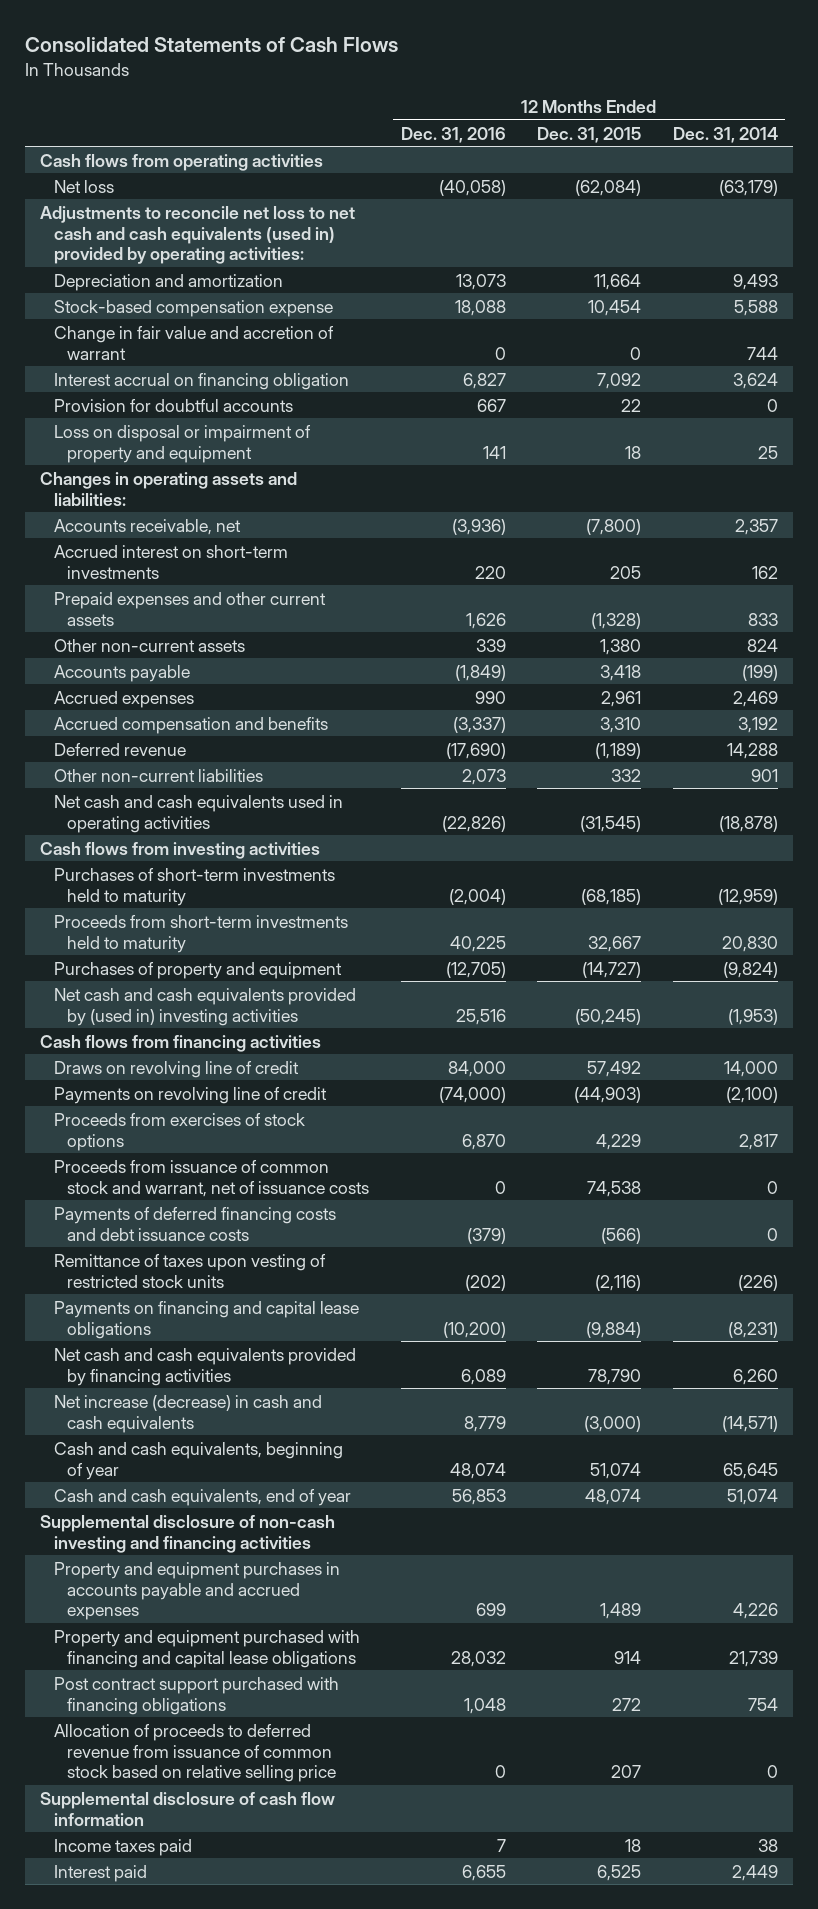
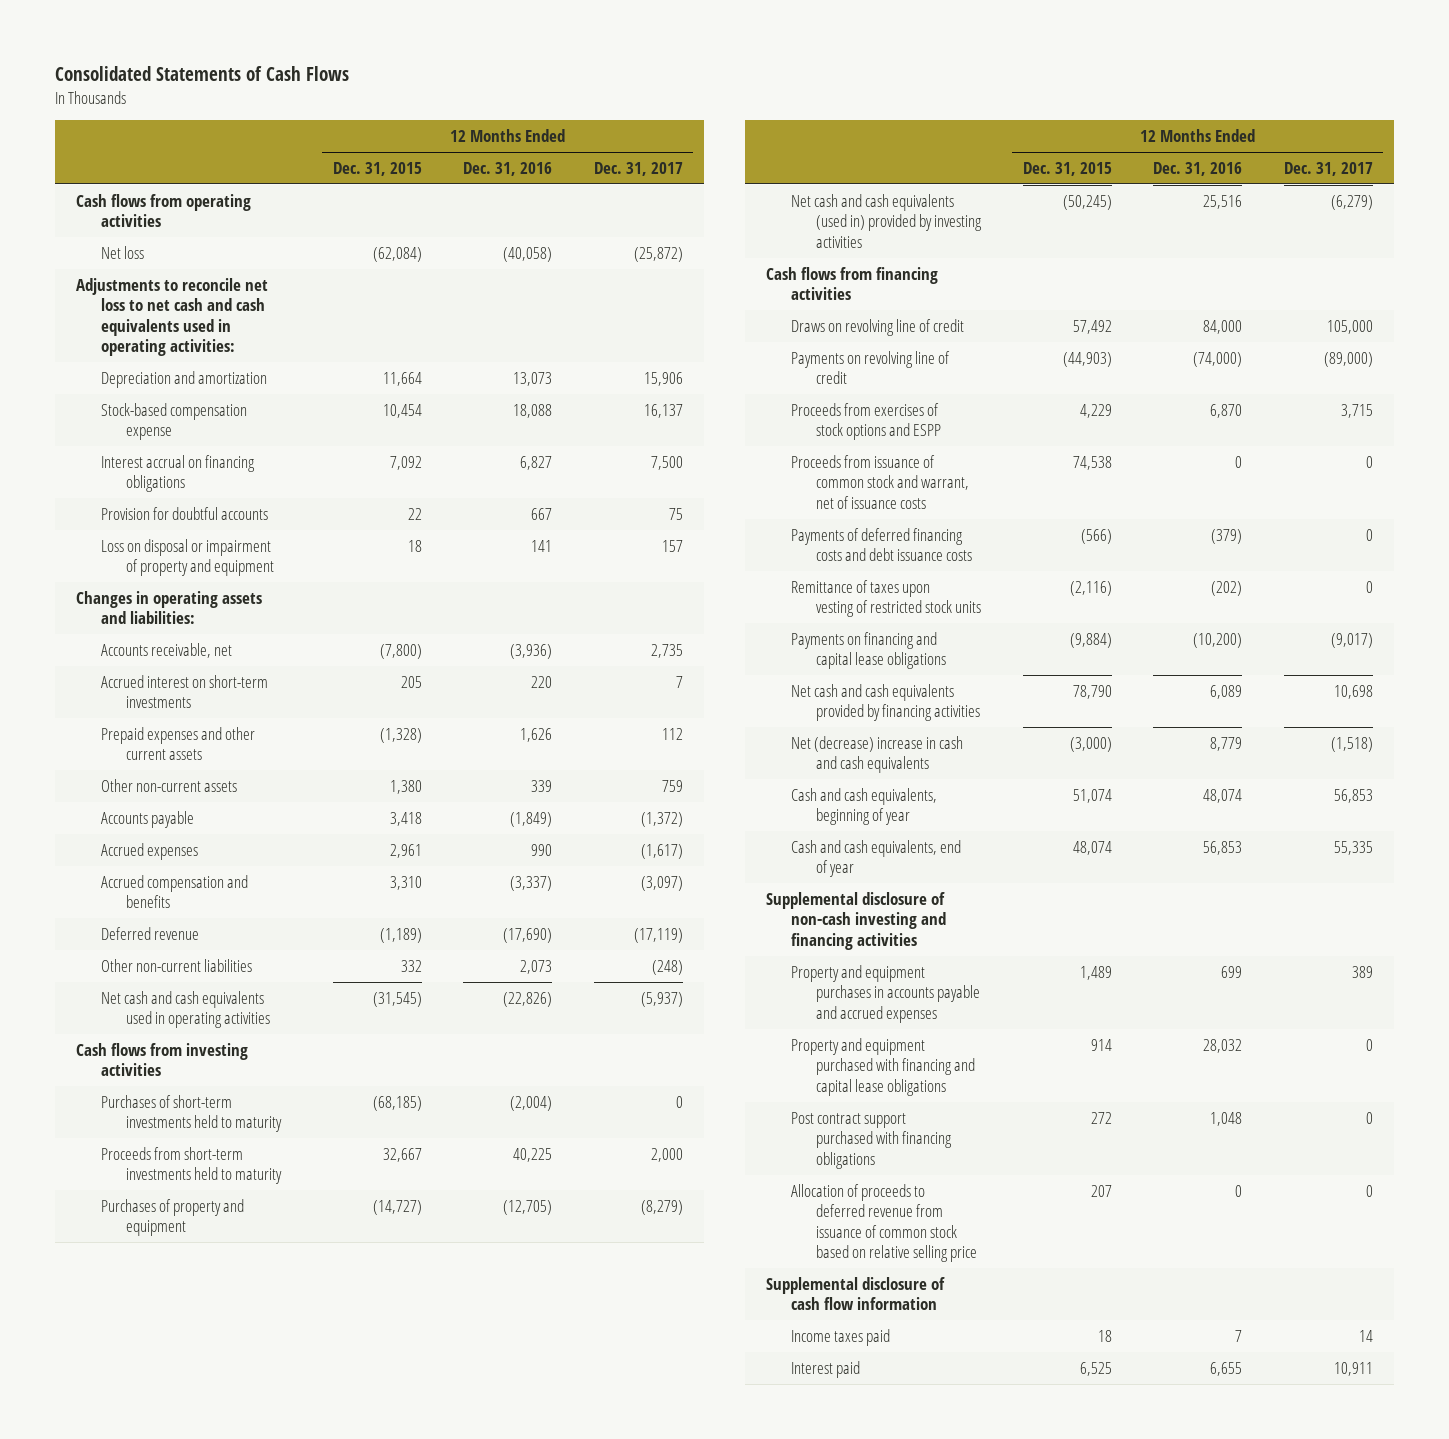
[672,126,778,143] Dec. 31, 2014 -> none
none -> [593,161,683,176] Dec. 31, 2017
[40,205,356,265] Adjustments to reconcile net loss to net cash and cash equivalents (used in) provided by operating activities: -> [76,277,269,357] Adjustments to reconcile net loss to net cash and cash equivalents used in operating activities:
[53,325,334,360] Change in fair value and accretion of warrant -> none
[53,372,349,390] Interest accrual on financing obligation -> [101,454,256,493] Interest accrual on financing obligations
[53,987,356,1026] Net cash and cash equivalents provided by (used in) investing activities -> [791,193,983,248] Net cash and cash equivalents (used in) provided by investing activities
[53,1112,305,1151] Proceeds from exercises of stock options -> [791,402,942,441] Proceeds from exercises of stock options and ESPP
[53,1394,322,1433] Net increase (decrease) in cash and cash equivalents -> [791,735,964,774] Net (decrease) increase in cash and cash equivalents

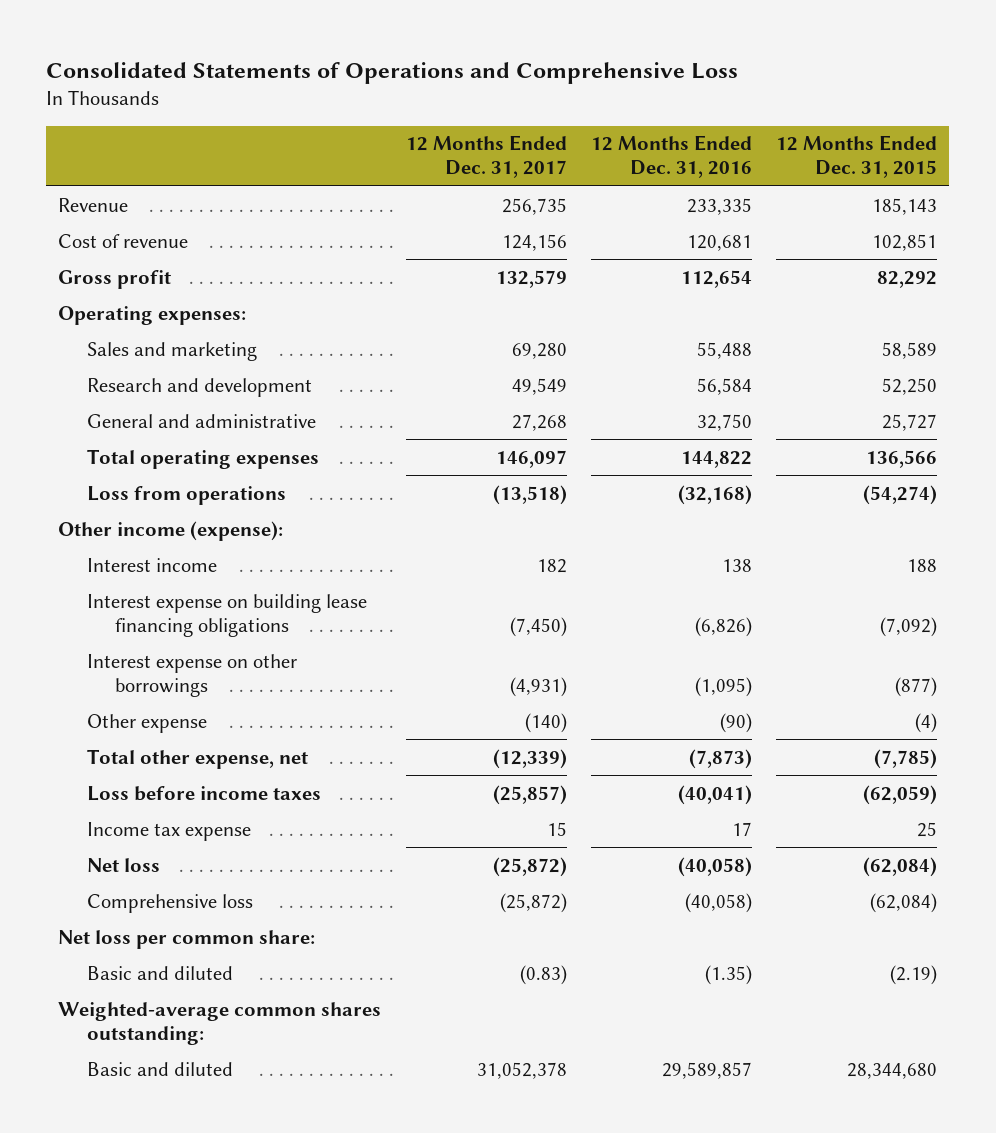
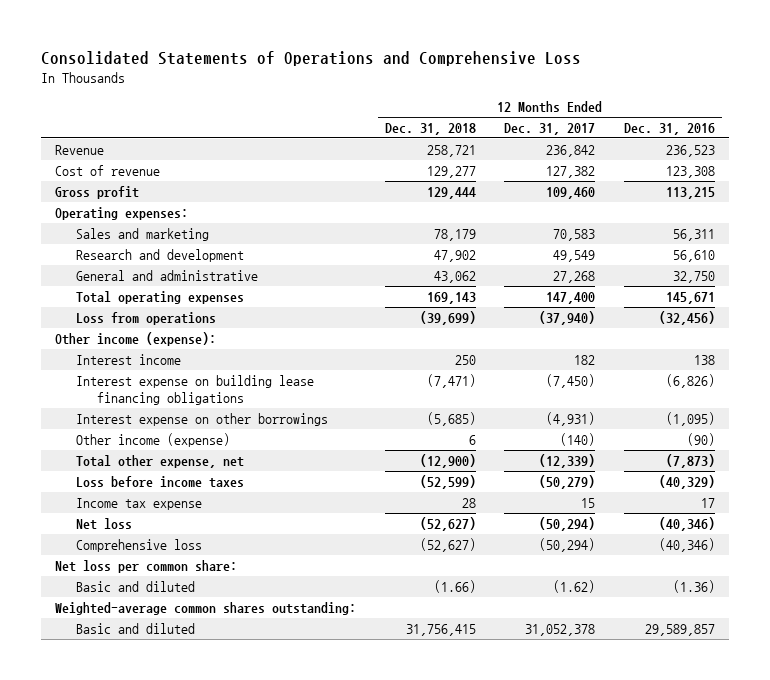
[776,135,938,179] 12 Months Ended Dec. 31, 2015 -> none
none -> [384,123,476,136] Dec. 31, 2018
[501,197,567,215] 256,735 -> [546,144,596,157] 236,842
[686,197,752,215] 233,335 -> [665,144,715,157] 236,523
[501,233,567,251] 124,156 -> [546,165,596,178] 127,382
[686,234,752,251] 120,681 -> [665,165,715,178] 123,308
[495,269,567,288] 132,579 -> [546,186,596,199] 109,460
[680,269,752,288] 112,654 -> [665,186,715,199] 113,215
[511,342,567,359] 69,280 -> [553,228,596,241] 70,583
[696,341,752,359] 55,488 -> [672,228,715,241] 56,311
[696,377,752,395] 56,584 -> [672,249,715,262] 56,610
[495,449,567,468] 146,097 -> [546,291,596,304] 147,400
[680,450,752,468] 144,822 -> [665,291,715,304] 145,671
[492,484,567,505] (13,518) -> [539,310,596,325] (37,940)
[677,484,752,505] (32,168) -> [658,310,715,325] (32,456)
[86,713,207,733] Other expense -> [76,432,231,447] Other income (expense)
[492,784,567,805] (25,857) -> [539,474,596,489] (50,279)
[677,784,752,805] (40,041) -> [658,474,715,489] (40,329)
[492,856,567,877] (25,872) -> [539,516,596,531] (50,294)
[677,856,752,877] (40,058) -> [658,516,715,531] (40,346)
[499,892,567,913] (25,872) -> [539,537,596,552] (50,294)
[684,892,752,913] (40,058) -> [658,537,715,552] (40,346)
[519,964,567,985] (0.83) -> [553,579,596,593] (1.62)
[704,964,752,985] (1.35) -> [672,579,715,593] (1.36)

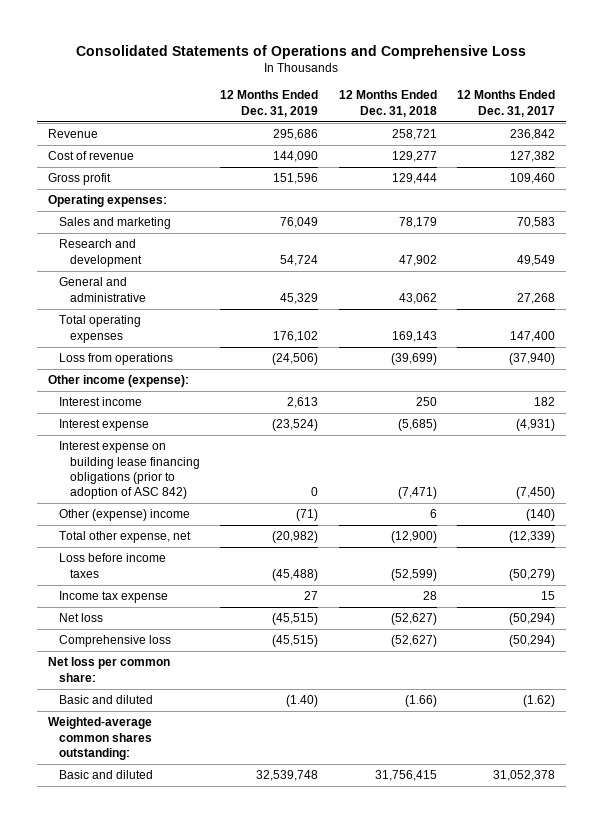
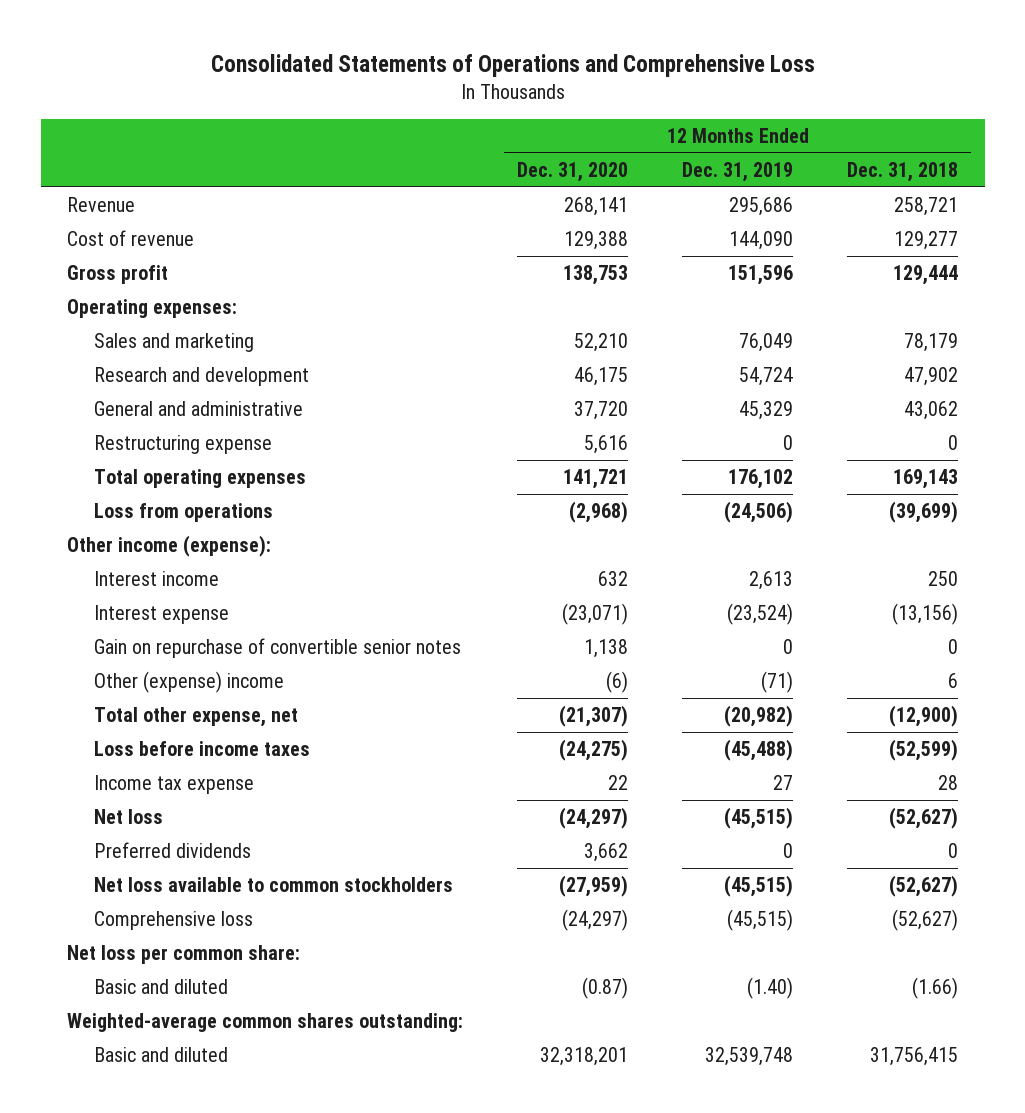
[457,90,556,117] 12 Months Ended Dec. 31, 2017 -> none
none -> [517,161,629,182] Dec. 31, 2020
none -> [93,435,272,455] Restructuring expense
[58,441,200,500] Interest expense on building lease financing obligations (prior to adoption of ASC 842) -> none
[397,419,437,432] (5,685) -> [891,603,958,626] (13,156)
none -> [93,638,461,659] Gain on repurchase of convertible senior notes
none -> [93,842,251,859] Preferred dividends
none -> [93,877,453,893] Net loss available to common stockholders

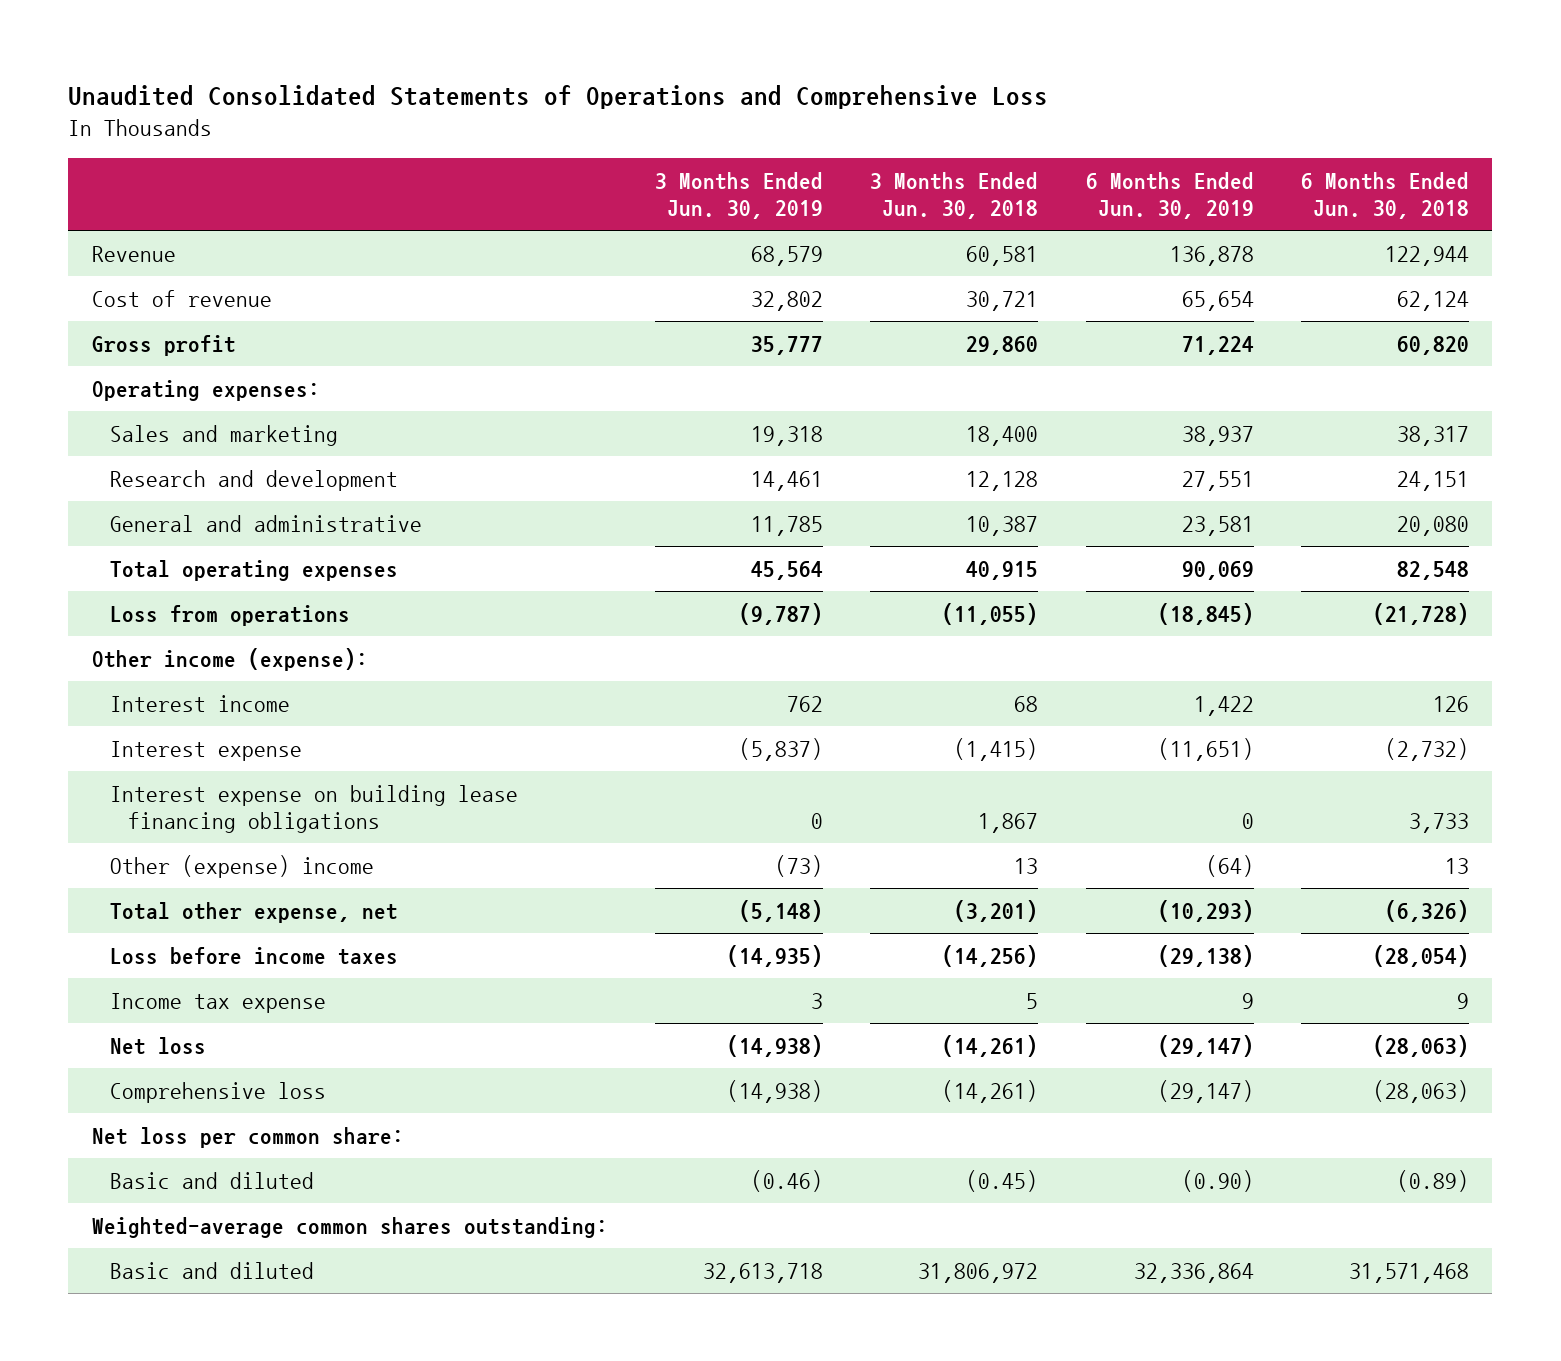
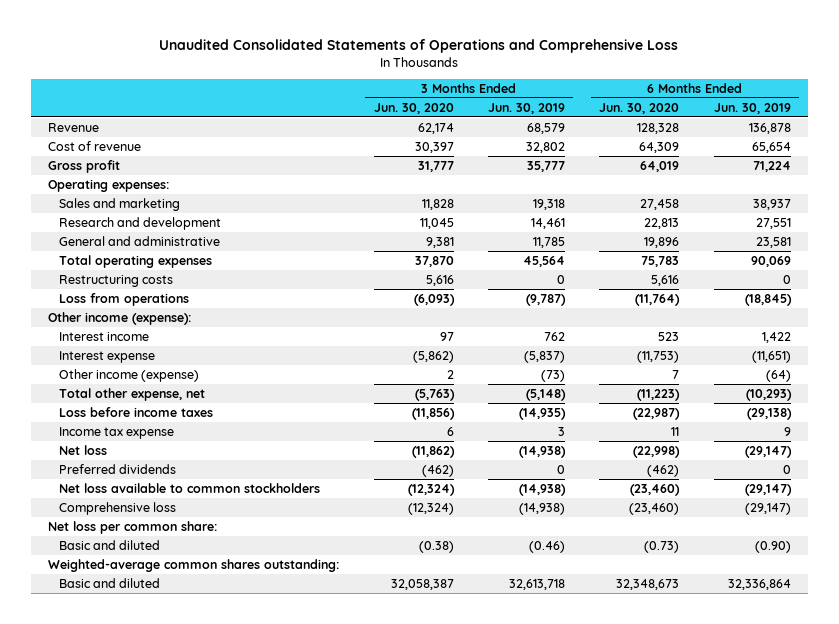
[870,171,1039,220] 3 Months Ended Jun. 30, 2018 -> none
[1300,171,1469,220] 6 Months Ended Jun. 30, 2018 -> none
none -> [373,102,454,114] Jun. 30, 2020
none -> [599,102,680,114] Jun. 30, 2020
none -> [58,274,173,287] Restructuring costs
[110,784,519,834] Interest expense on building lease financing obligations -> none
[110,854,375,878] Other (expense) income -> [58,368,199,382] Other income (expense)
none -> [58,463,176,474] Preferred dividends
none -> [58,482,320,493] Net loss available to common stockholders

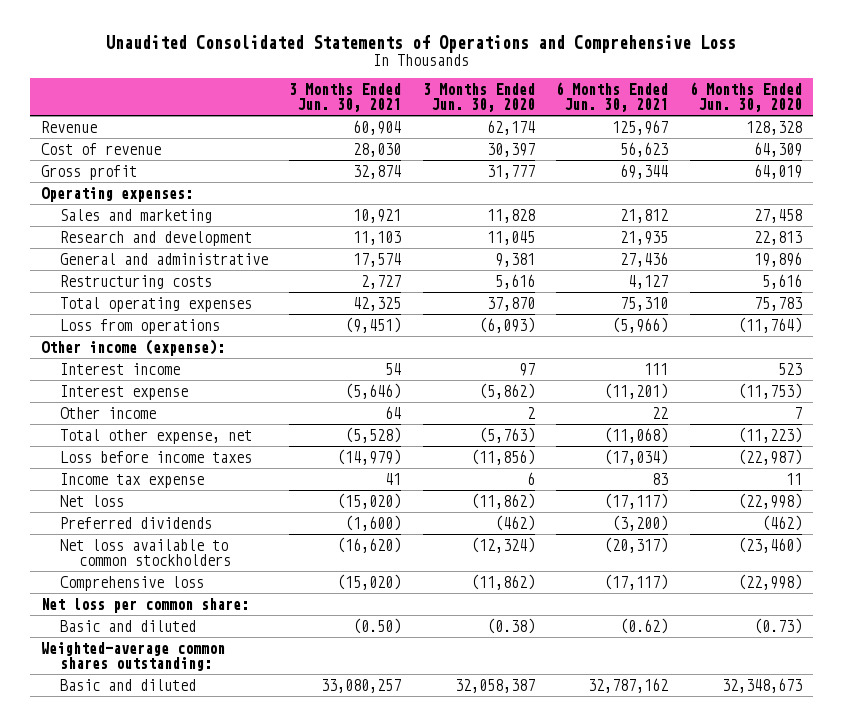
[487,102,565,114] Jun. 30, 2019 -> none
[713,102,791,114] Jun. 30, 2019 -> none
none -> [289,82,402,113] 3 Months Ended Jun. 30, 2021
none -> [556,81,669,113] 6 Months Ended Jun. 30, 2021
[58,254,212,268] Total operating expenses -> [59,296,252,312] Total operating expenses
[58,368,199,382] Other income (expense) -> [59,406,156,419] Other income
[407,502,454,515] (12,324) -> [470,573,535,590] (11,862)
[629,502,680,515] (23,460) -> [737,573,802,590] (22,998)

